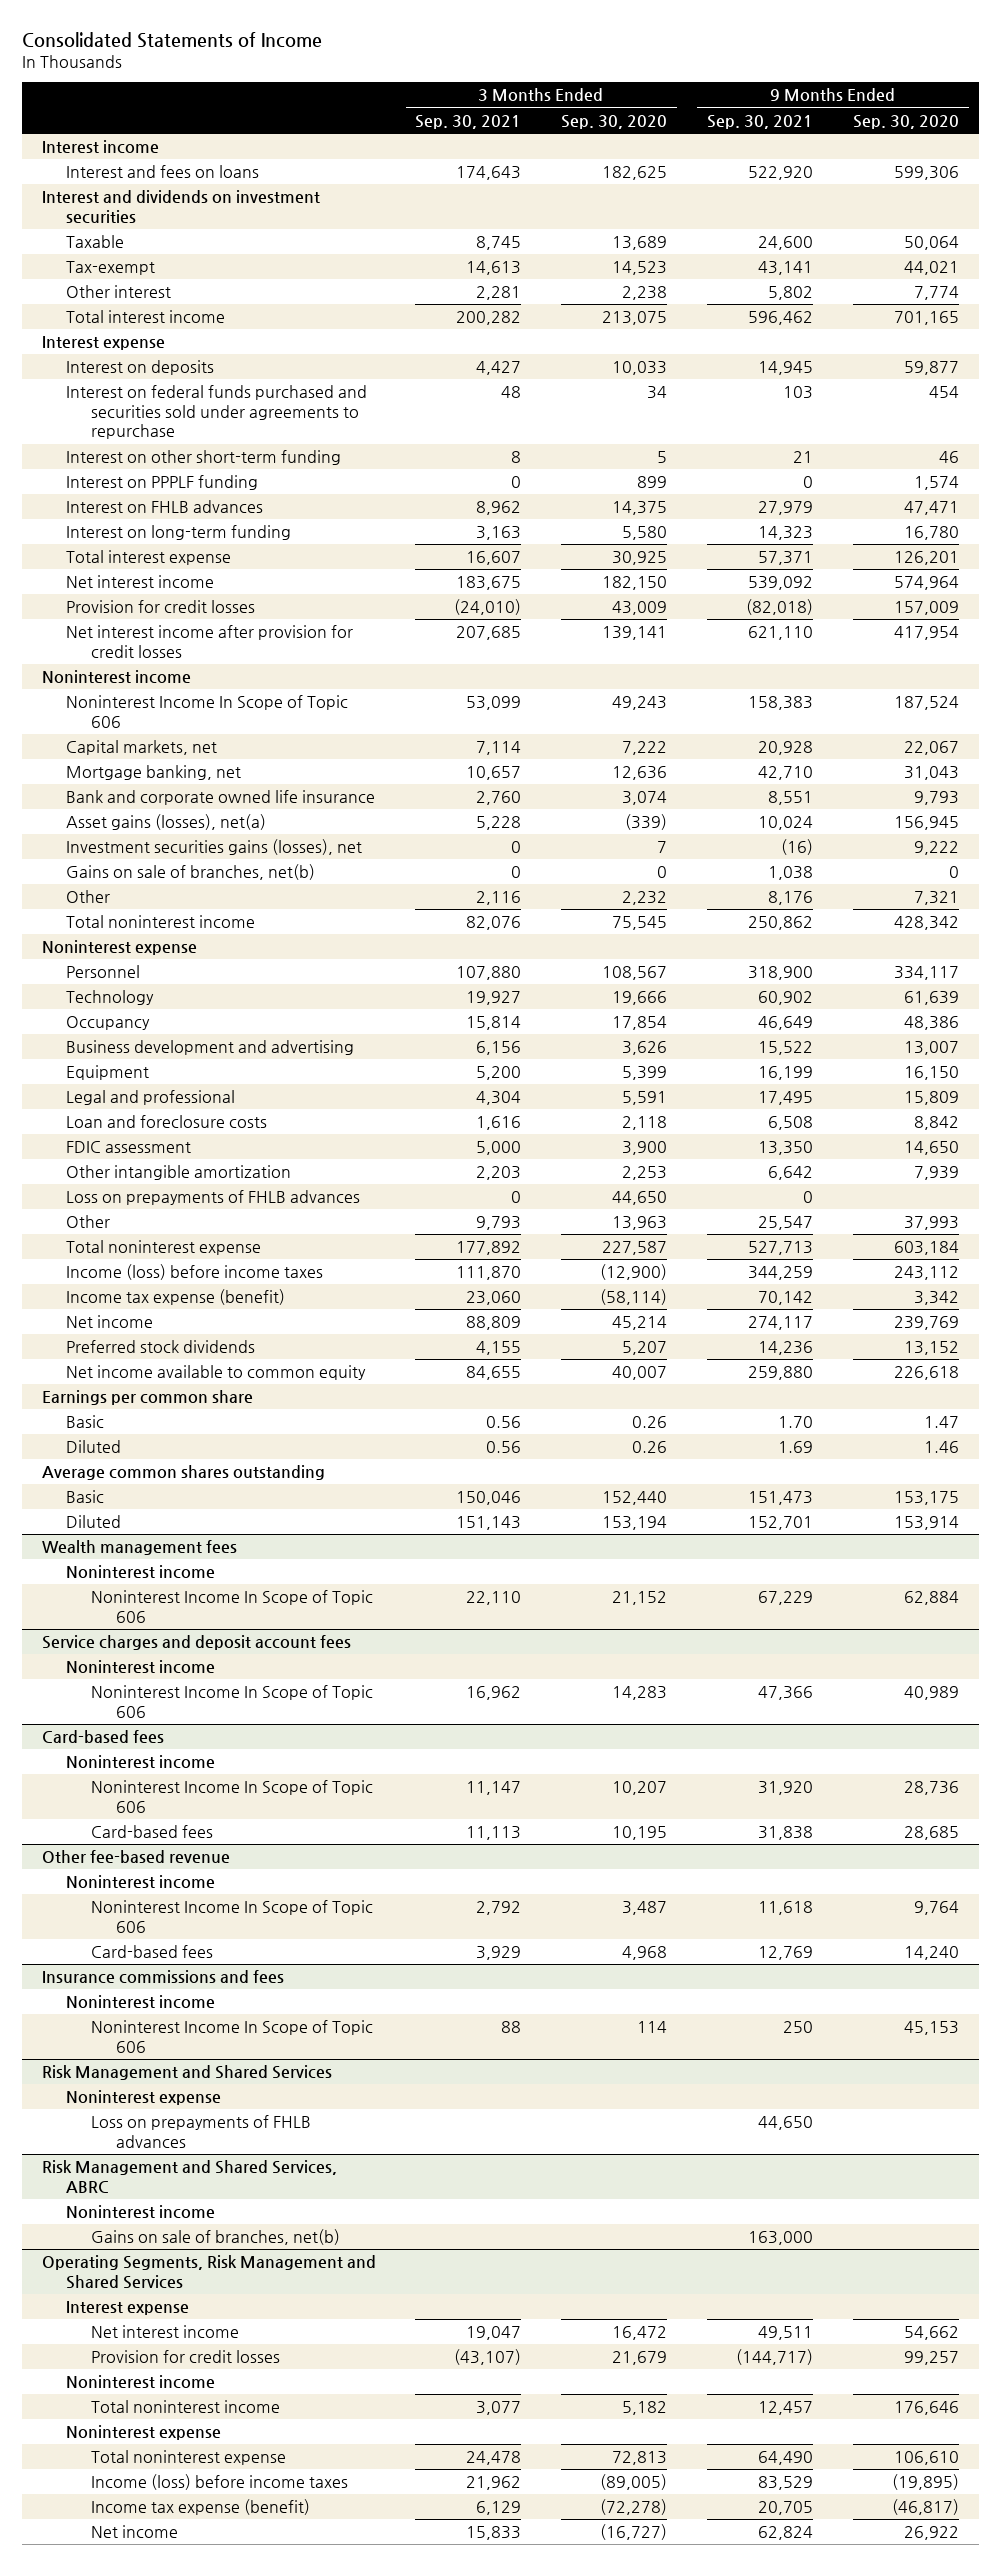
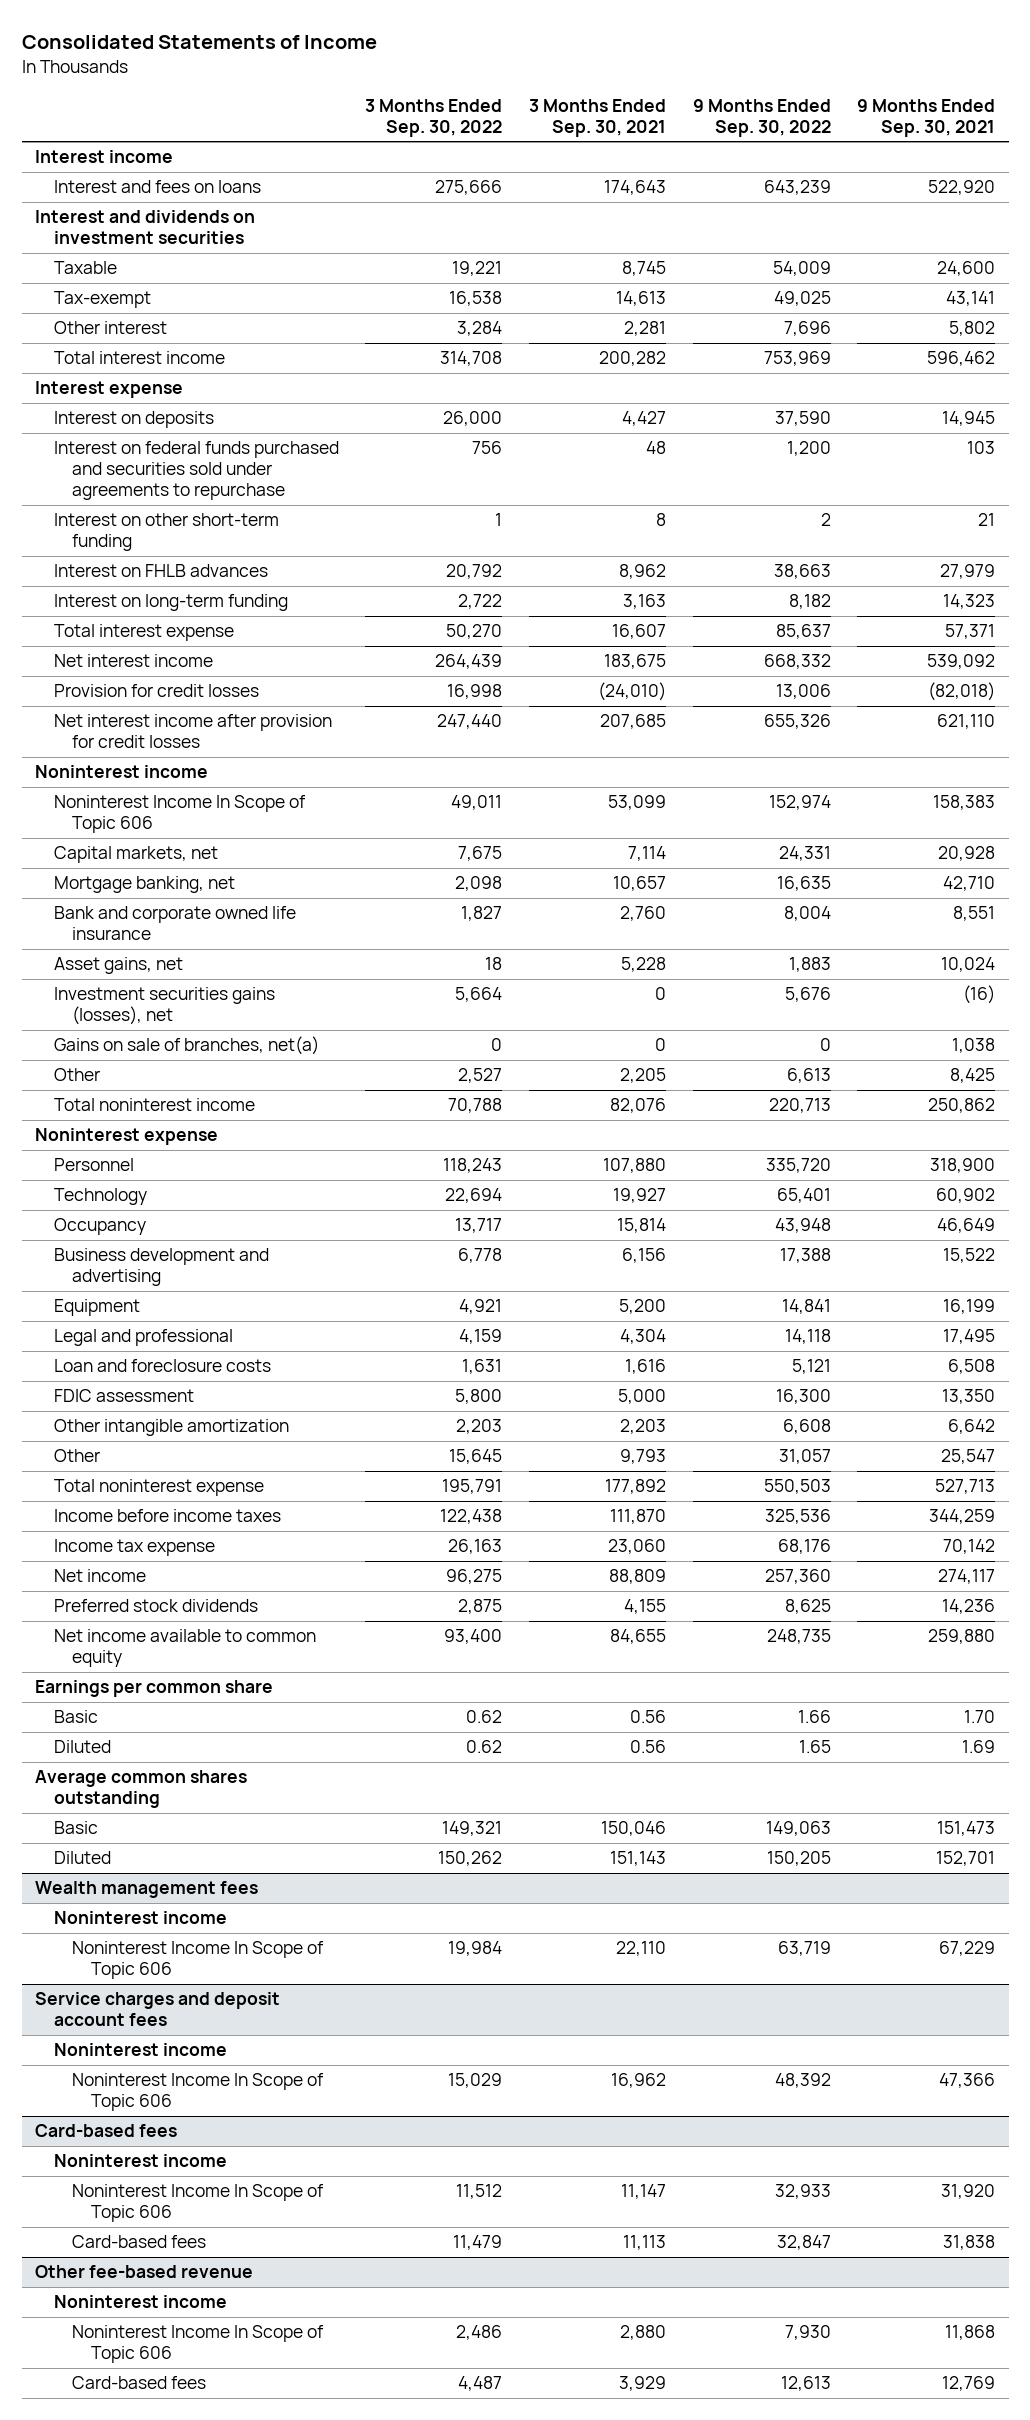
[561,114,668,129] Sep. 30, 2020 -> none
[852,114,959,129] Sep. 30, 2020 -> none
none -> [365,98,503,137] 3 Months Ended Sep. 30, 2022
none -> [692,98,831,137] 9 Months Ended Sep. 30, 2022
[66,475,259,491] Interest on PPPLF funding -> none
[66,814,267,831] Asset gains (losses), net(a) -> [53,957,183,975] Asset gains, net
[66,864,316,881] Gains on sale of branches, net(b) -> [53,1036,319,1056] Gains on sale of branches, net(a)
[476,891,522,906] 2,116 -> [620,1068,667,1084] 2,205
[768,891,814,906] 8,176 -> [950,1068,996,1084] 8,425
[66,1190,361,1206] Loss on prepayments of FHLB advances -> none
[66,1264,324,1281] Income (loss) before income taxes -> [53,1509,281,1523] Income before income taxes
[66,1289,286,1306] Income tax expense (benefit) -> [53,1539,215,1557] Income tax expense
[476,1901,522,1916] 2,792 -> [620,2325,667,2341] 2,880
[758,1901,814,1916] 11,618 -> [945,2325,996,2341] 11,868
[41,1970,284,1985] Insurance commissions and fees -> none
[66,1995,216,2010] Noninterest income -> none
[91,2020,374,2053] Noninterest Income In Scope of Topic 606 -> none
[41,2065,332,2081] Risk Management and Shared Services -> none
[66,2090,222,2106] Noninterest expense -> none
[91,2115,312,2148] Loss on prepayments of FHLB advances -> none
[41,2160,337,2193] Risk Management and Shared Services, ABRC -> none
[66,2205,216,2220] Noninterest income -> none
[91,2229,341,2246] Gains on sale of branches, net(b) -> none
[41,2255,376,2289] Operating Segments, Risk Management and Shared Services -> none
[66,2301,190,2316] Interest expense -> none
[91,2325,240,2339] Net interest income -> none
[91,2350,281,2364] Provision for credit losses -> none
[66,2375,216,2390] Noninterest income -> none
[91,2400,281,2414] Total noninterest income -> none
[66,2425,222,2441] Noninterest expense -> none
[91,2450,287,2466] Total noninterest expense -> none
[91,2474,349,2491] Income (loss) before income taxes -> none
[91,2499,311,2516] Income tax expense (benefit) -> none
[91,2525,179,2539] Net income -> none

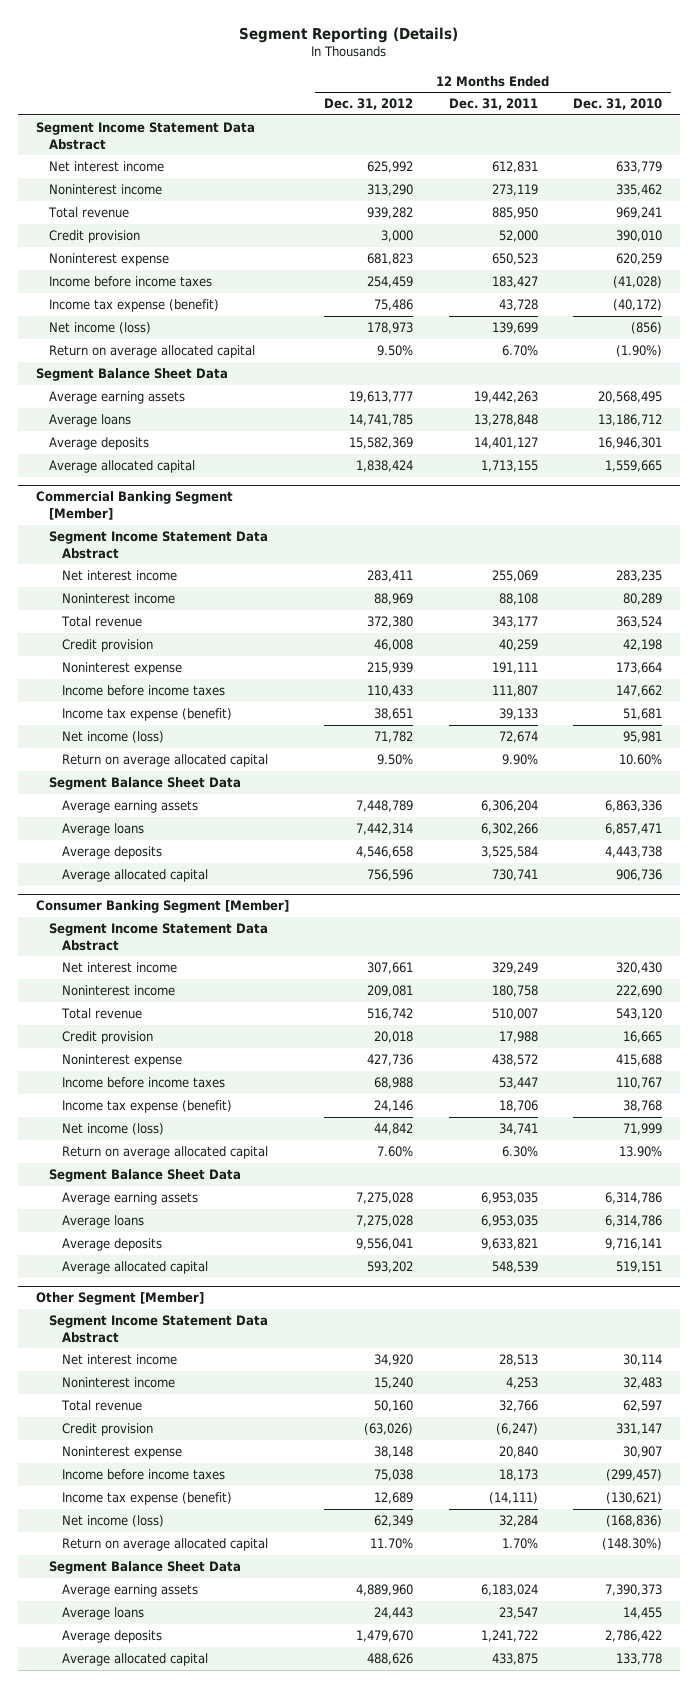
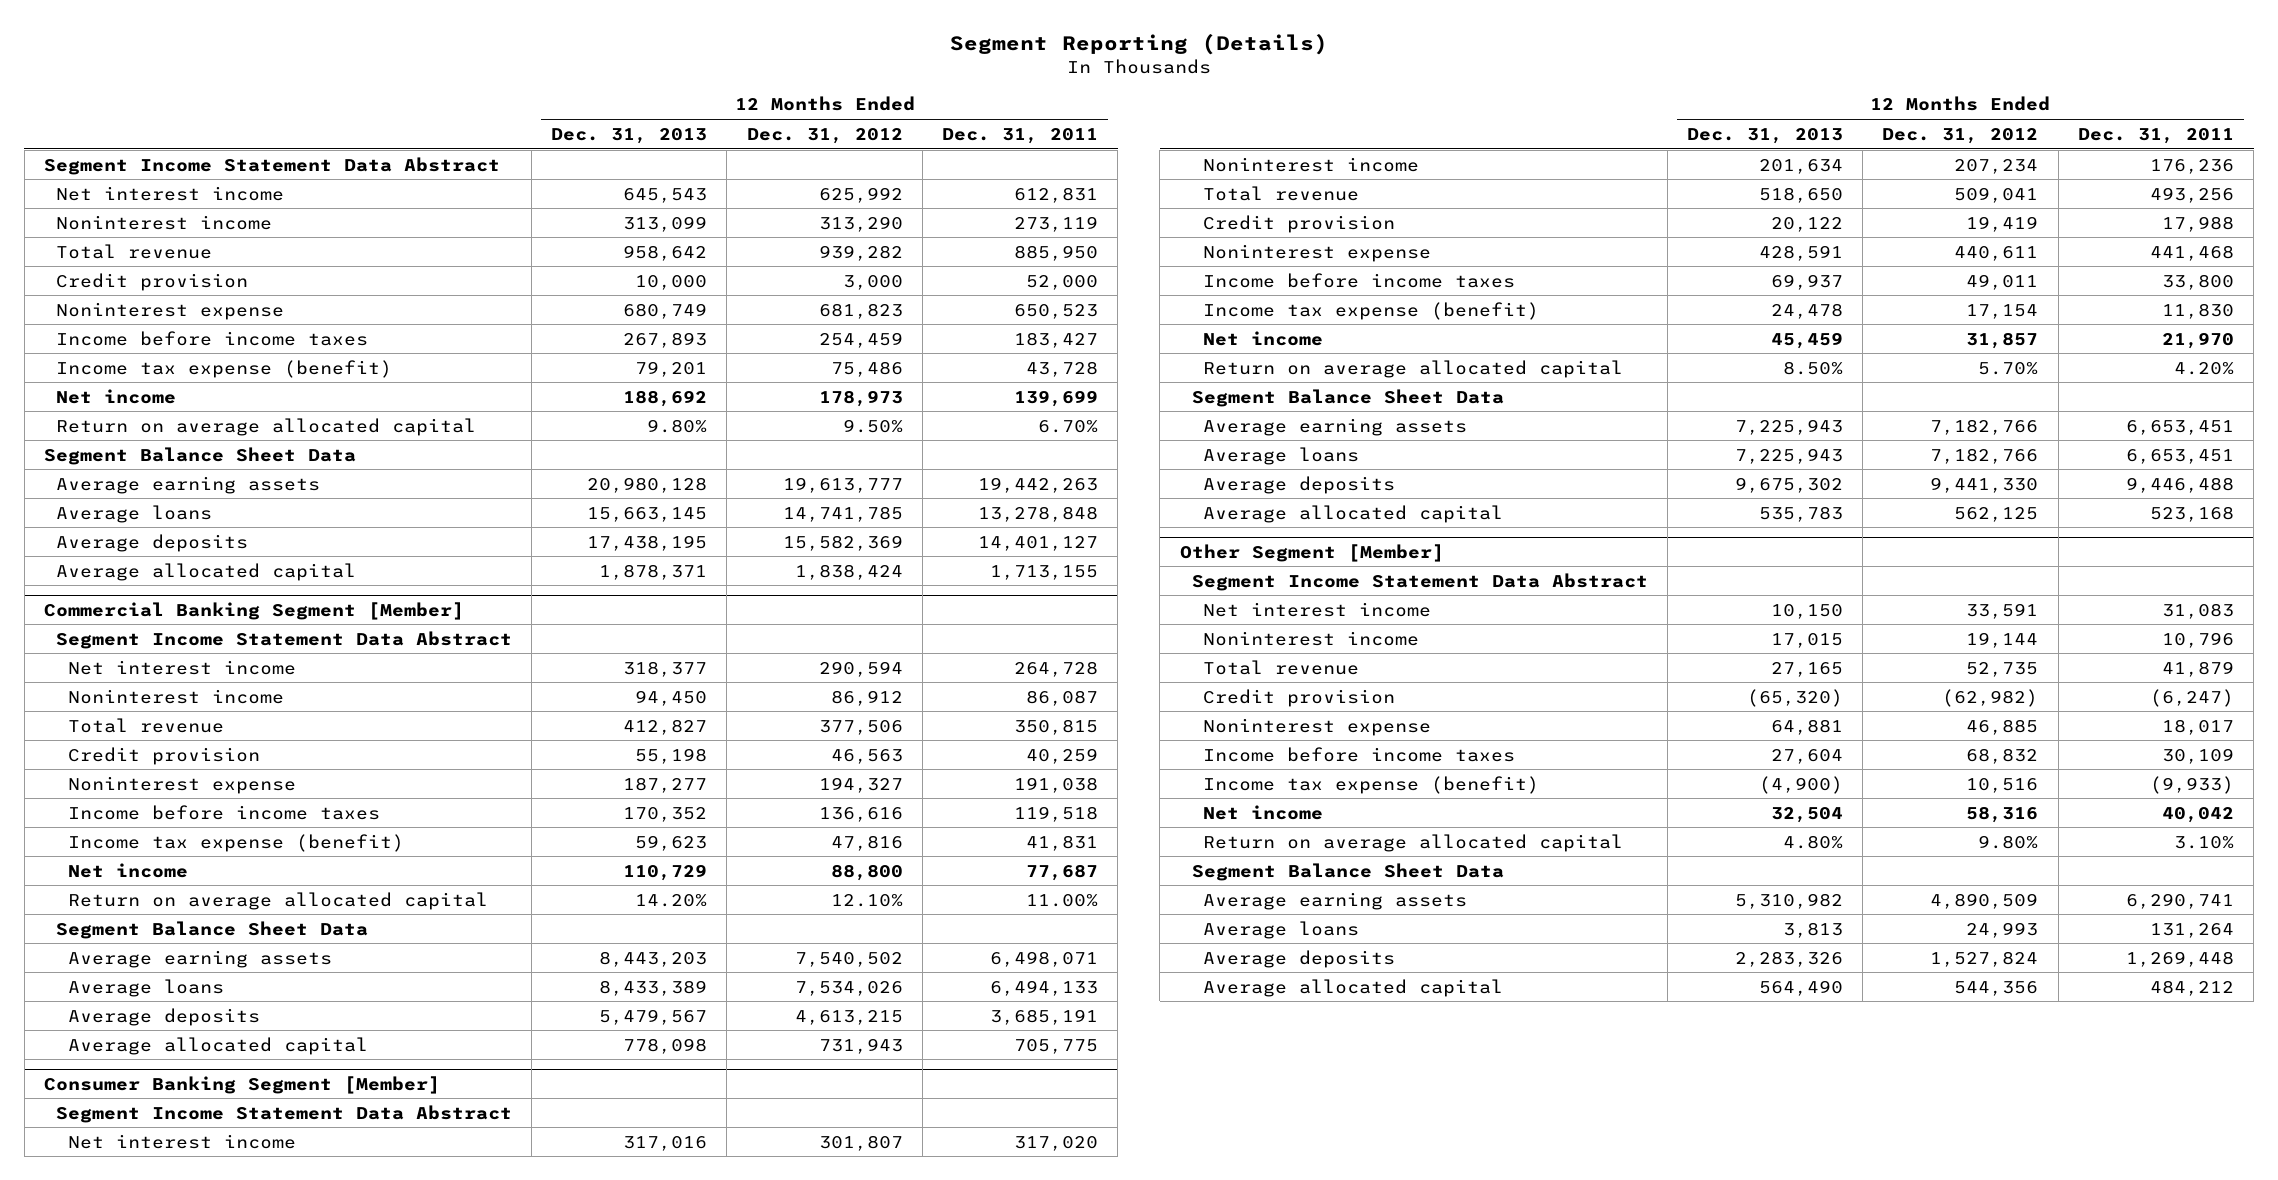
[572,98,662,111] Dec. 31, 2010 -> none
none -> [551,127,708,144] Dec. 31, 2013
[48,322,151,335] Net income (loss) -> [55,388,176,404] Net income
[367,570,414,583] 283,411 -> [818,660,903,677] 290,594
[491,570,538,583] 255,069 -> [1014,660,1099,677] 264,728
[374,593,414,606] 88,969 -> [830,689,903,706] 86,912
[498,593,538,606] 88,108 -> [1026,689,1099,706] 86,087
[367,616,414,629] 372,380 -> [818,719,903,735] 377,506
[491,616,538,629] 343,177 -> [1014,718,1099,735] 350,815
[374,639,414,652] 46,008 -> [830,748,903,764] 46,563
[367,662,414,675] 215,939 -> [818,776,903,793] 194,327
[491,662,538,675] 191,111 -> [1014,776,1099,793] 191,038
[367,685,414,698] 110,433 -> [818,806,903,822] 136,616
[491,685,538,698] 111,807 -> [1014,805,1099,822] 119,518
[374,708,414,721] 38,651 -> [830,834,903,851] 47,816
[498,708,538,721] 39,133 -> [1026,834,1099,851] 41,831
[62,731,165,744] Net income (loss) -> [67,862,188,878] Net income
[374,731,414,744] 71,782 -> [830,863,903,881] 88,800
[498,731,538,744] 72,674 -> [1026,863,1099,881] 77,687
[377,754,414,766] 9.50% -> [830,893,903,907] 12.10%
[501,754,538,766] 9.90% -> [1026,893,1099,907] 11.00%
[356,800,414,813] 7,448,789 -> [794,951,903,967] 7,540,502
[480,800,538,813] 6,306,204 -> [990,950,1099,967] 6,498,071
[356,823,414,836] 7,442,314 -> [794,980,903,996] 7,534,026
[480,823,538,836] 6,302,266 -> [990,979,1099,996] 6,494,133
[356,846,414,859] 4,546,658 -> [794,1009,903,1025] 4,613,215
[480,846,538,859] 3,525,584 -> [990,1008,1099,1025] 3,685,191
[367,869,414,882] 756,596 -> [818,1037,903,1054] 731,943
[491,869,538,882] 730,741 -> [1014,1038,1099,1054] 705,775
[367,962,414,975] 307,661 -> [818,1134,903,1151] 301,807
[491,962,538,975] 329,249 -> [1014,1135,1099,1151] 317,020
[367,985,414,998] 209,081 -> [1954,158,2039,174] 207,234
[491,985,538,998] 180,758 -> [2149,158,2234,174] 176,236
[367,1008,414,1021] 516,742 -> [1954,186,2039,203] 509,041
[491,1008,538,1021] 510,007 -> [2149,186,2234,203] 493,256
[374,1031,414,1044] 20,018 -> [1966,215,2039,232] 19,419
[367,1054,414,1067] 427,736 -> [1954,245,2039,261] 440,611
[491,1054,538,1067] 438,572 -> [2149,244,2234,261] 441,468
[374,1077,414,1090] 68,988 -> [1966,273,2039,290] 49,011
[498,1077,538,1090] 53,447 -> [2161,273,2234,290] 33,800
[374,1100,414,1113] 24,146 -> [1966,303,2039,319] 17,154
[498,1100,538,1113] 18,706 -> [2161,302,2234,319] 11,830
[62,1123,165,1136] Net income (loss) -> [1203,330,1324,346] Net income
[374,1123,414,1136] 44,842 -> [1966,331,2039,349] 31,857
[498,1123,538,1136] 34,741 -> [2161,331,2234,349] 21,970
[377,1146,414,1158] 7.60% -> [1978,361,2039,375] 5.70%
[501,1146,538,1158] 6.30% -> [2173,361,2234,375] 4.20%
[356,1192,414,1205] 7,275,028 -> [1930,418,2039,435] 7,182,766
[480,1192,538,1205] 6,953,035 -> [2125,419,2234,435] 6,653,451
[356,1215,414,1228] 7,275,028 -> [1930,447,2039,464] 7,182,766
[480,1215,538,1228] 6,953,035 -> [2125,448,2234,464] 6,653,451
[356,1238,414,1251] 9,556,041 -> [1930,476,2039,493] 9,441,330
[480,1238,538,1251] 9,633,821 -> [2125,476,2234,493] 9,446,488
[367,1261,414,1274] 593,202 -> [1954,506,2039,522] 562,125
[491,1261,538,1274] 548,539 -> [2149,505,2234,522] 523,168
[374,1354,414,1367] 34,920 -> [1966,602,2039,619] 33,591
[498,1354,538,1367] 28,513 -> [2161,602,2234,619] 31,083
[374,1377,414,1390] 15,240 -> [1966,631,2039,648] 19,144
[505,1377,538,1390] 4,253 -> [2161,631,2234,648] 10,796
[374,1400,414,1413] 50,160 -> [1966,661,2039,677] 52,735
[498,1400,538,1413] 32,766 -> [2161,660,2234,677] 41,879
[364,1423,414,1436] (63,026) -> [1942,688,2039,707] (62,982)
[374,1446,414,1459] 38,148 -> [1966,718,2039,735] 46,885
[498,1446,538,1459] 20,840 -> [2161,718,2234,735] 18,017
[374,1469,414,1482] 75,038 -> [1966,747,2039,764] 68,832
[498,1469,538,1482] 18,173 -> [2161,747,2234,764] 30,109
[374,1492,414,1505] 12,689 -> [1966,777,2039,793] 10,516
[488,1492,538,1505] (14,111) -> [2149,775,2234,794] (9,933)
[62,1515,165,1528] Net income (loss) -> [1203,804,1324,820] Net income
[374,1515,414,1528] 62,349 -> [1966,805,2039,823] 58,316
[498,1515,538,1528] 32,284 -> [2161,806,2234,823] 40,042
[370,1538,414,1550] 11.70% -> [1978,834,2039,849] 9.80%
[501,1538,538,1550] 1.70% -> [2173,835,2234,849] 3.10%
[356,1584,414,1597] 4,889,960 -> [1930,892,2039,909] 4,890,509
[480,1584,538,1597] 6,183,024 -> [2125,892,2234,909] 6,290,741
[374,1607,414,1620] 24,443 -> [1966,921,2039,938] 24,993
[498,1607,538,1620] 23,547 -> [2149,922,2234,938] 131,264
[356,1630,414,1643] 1,479,670 -> [1930,950,2039,967] 1,527,824
[480,1630,538,1643] 1,241,722 -> [2125,950,2234,967] 1,269,448
[367,1653,414,1666] 488,626 -> [1954,980,2039,996] 544,356
[491,1653,538,1666] 433,875 -> [2149,979,2234,996] 484,212

